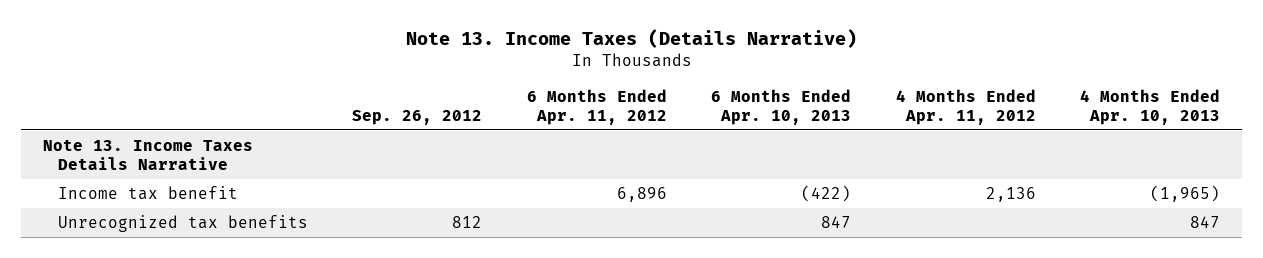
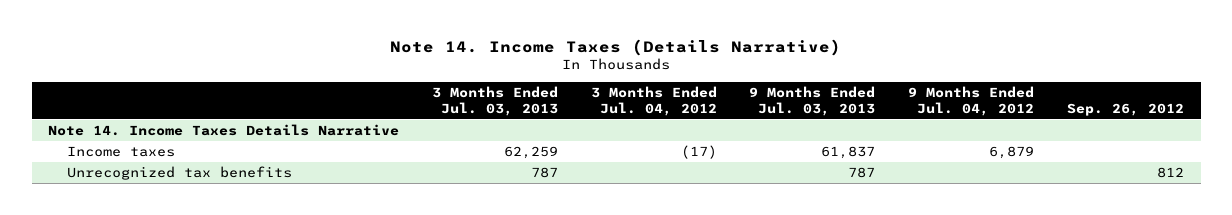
[405,29,857,49] Note 13. Income Taxes (Details Narrative) -> [390,38,842,56] Note 14. Income Taxes (Details Narrative)
[526,88,667,125] 6 Months Ended Apr. 11, 2012 -> none
[711,88,852,125] 6 Months Ended Apr. 10, 2013 -> none
[895,88,1036,125] 4 Months Ended Apr. 11, 2012 -> none
[1079,88,1220,125] 4 Months Ended Apr. 10, 2013 -> none
none -> [431,85,558,116] 3 Months Ended Jul. 03, 2013
none -> [590,85,717,116] 3 Months Ended Jul. 04, 2012
none -> [749,85,876,116] 9 Months Ended Jul. 03, 2013
none -> [908,85,1035,116] 9 Months Ended Jul. 04, 2012
[43,138,254,170] Note 13. Income Taxes Details Narrative -> [47,123,399,136] Note 14. Income Taxes Details Narrative
[57,185,238,200] Income tax benefit -> [67,145,176,157] Income taxes

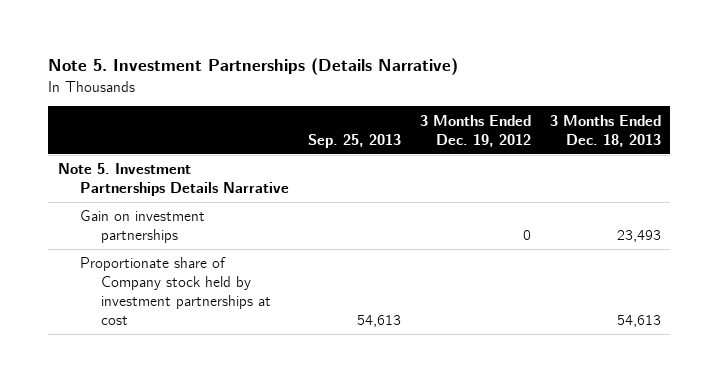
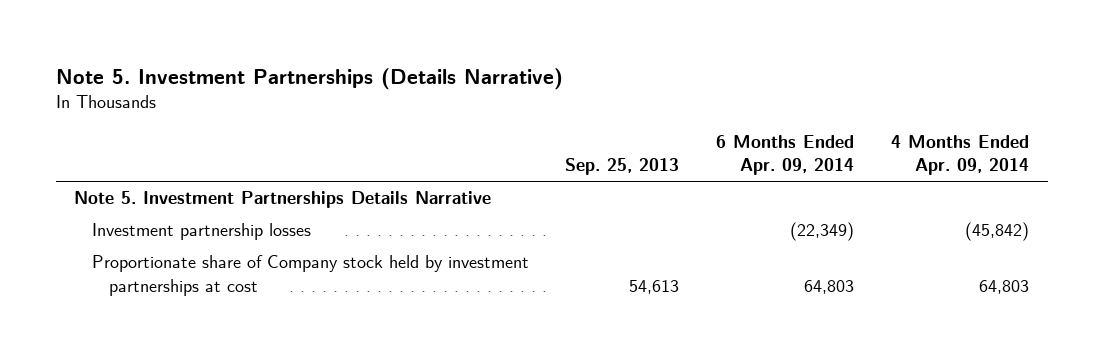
[419,114,531,147] 3 Months Ended Dec. 19, 2012 -> none
[549,114,661,147] 3 Months Ended Dec. 18, 2013 -> none
none -> [716,135,855,176] 6 Months Ended Apr. 09, 2014
none -> [891,135,1030,176] 4 Months Ended Apr. 09, 2014
[79,210,205,244] Gain on investment partnerships -> [91,223,311,241] Investment partnership losses

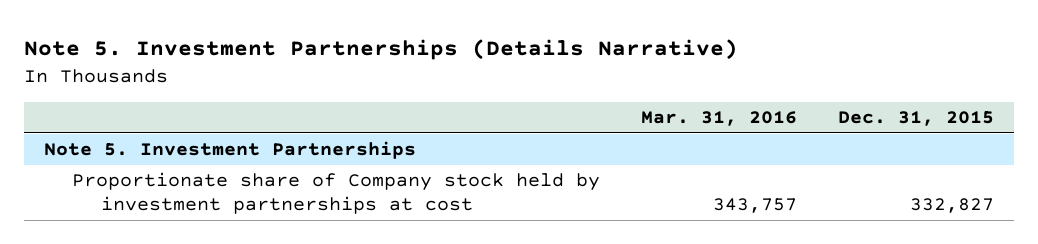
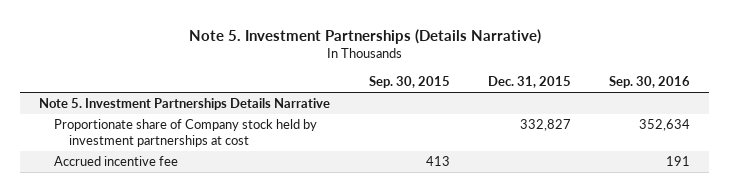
[641,111,798,127] Mar. 31, 2016 -> none
none -> [368,76,450,89] Sep. 30, 2015
none -> [608,76,690,89] Sep. 30, 2016
[44,141,417,160] Note 5. Investment Partnerships -> [39,98,331,111] Note 5. Investment Partnerships Details Narrative
none -> [54,156,179,167] Accrued incentive fee

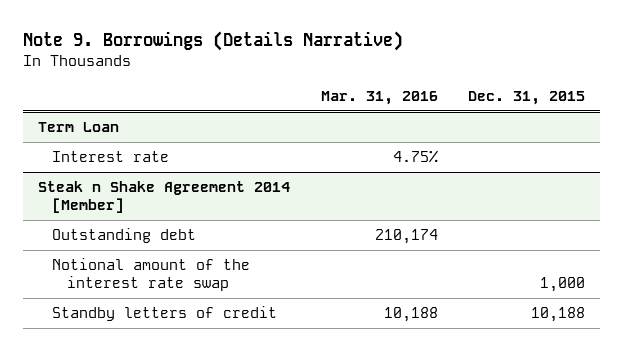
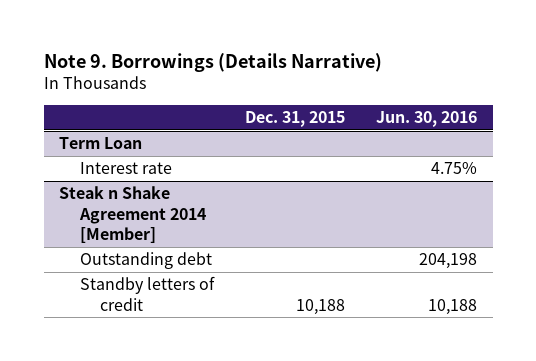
[320,90,438,105] Mar. 31, 2016 -> none
none -> [376,111,478,128] Jun. 30, 2016
[52,258,251,292] Notional amount of the interest rate swap -> none

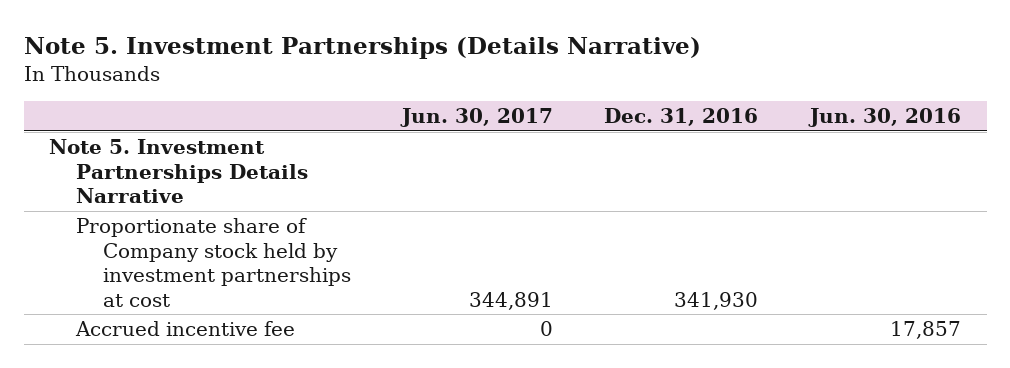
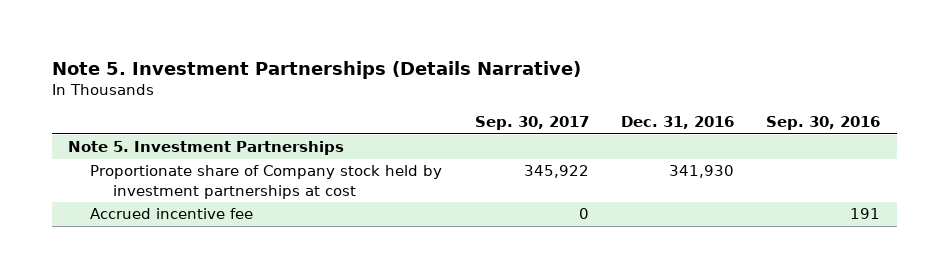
[400,108,554,128] Jun. 30, 2017 -> none
[807,108,961,128] Jun. 30, 2016 -> none
none -> [474,116,589,131] Sep. 30, 2017
none -> [766,116,881,131] Sep. 30, 2016
[49,139,309,204] Note 5. Investment Partnerships Details Narrative -> [67,141,344,156] Note 5. Investment Partnerships

